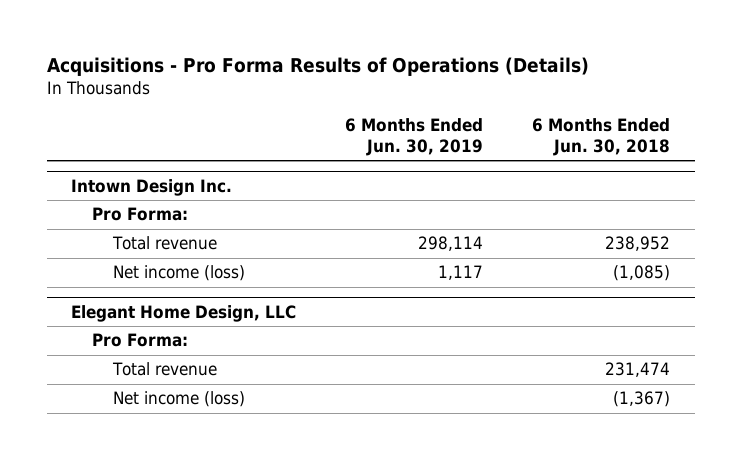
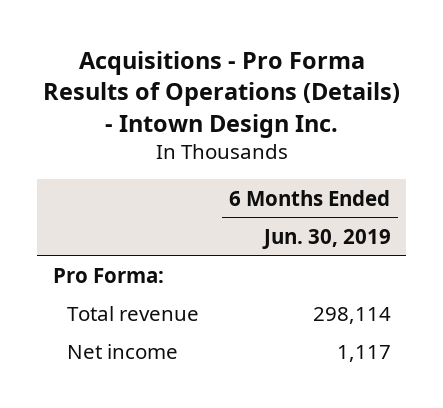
[46,57,589,77] Acquisitions - Pro Forma Results of Operations (Details) -> [42,50,400,138] Acquisitions - Pro Forma Results of Operations (Details) - Intown Design Inc.
[532,118,671,156] 6 Months Ended Jun. 30, 2018 -> none
[71,178,233,196] Intown Design Inc. -> none
[71,304,297,322] Elegant Home Design, LLC -> none
[92,333,189,348] Pro Forma: -> none
[112,362,218,377] Total revenue -> none
[113,391,246,408] Net income (loss) -> none
[113,265,246,282] Net income (loss) -> [66,344,178,360] Net income

